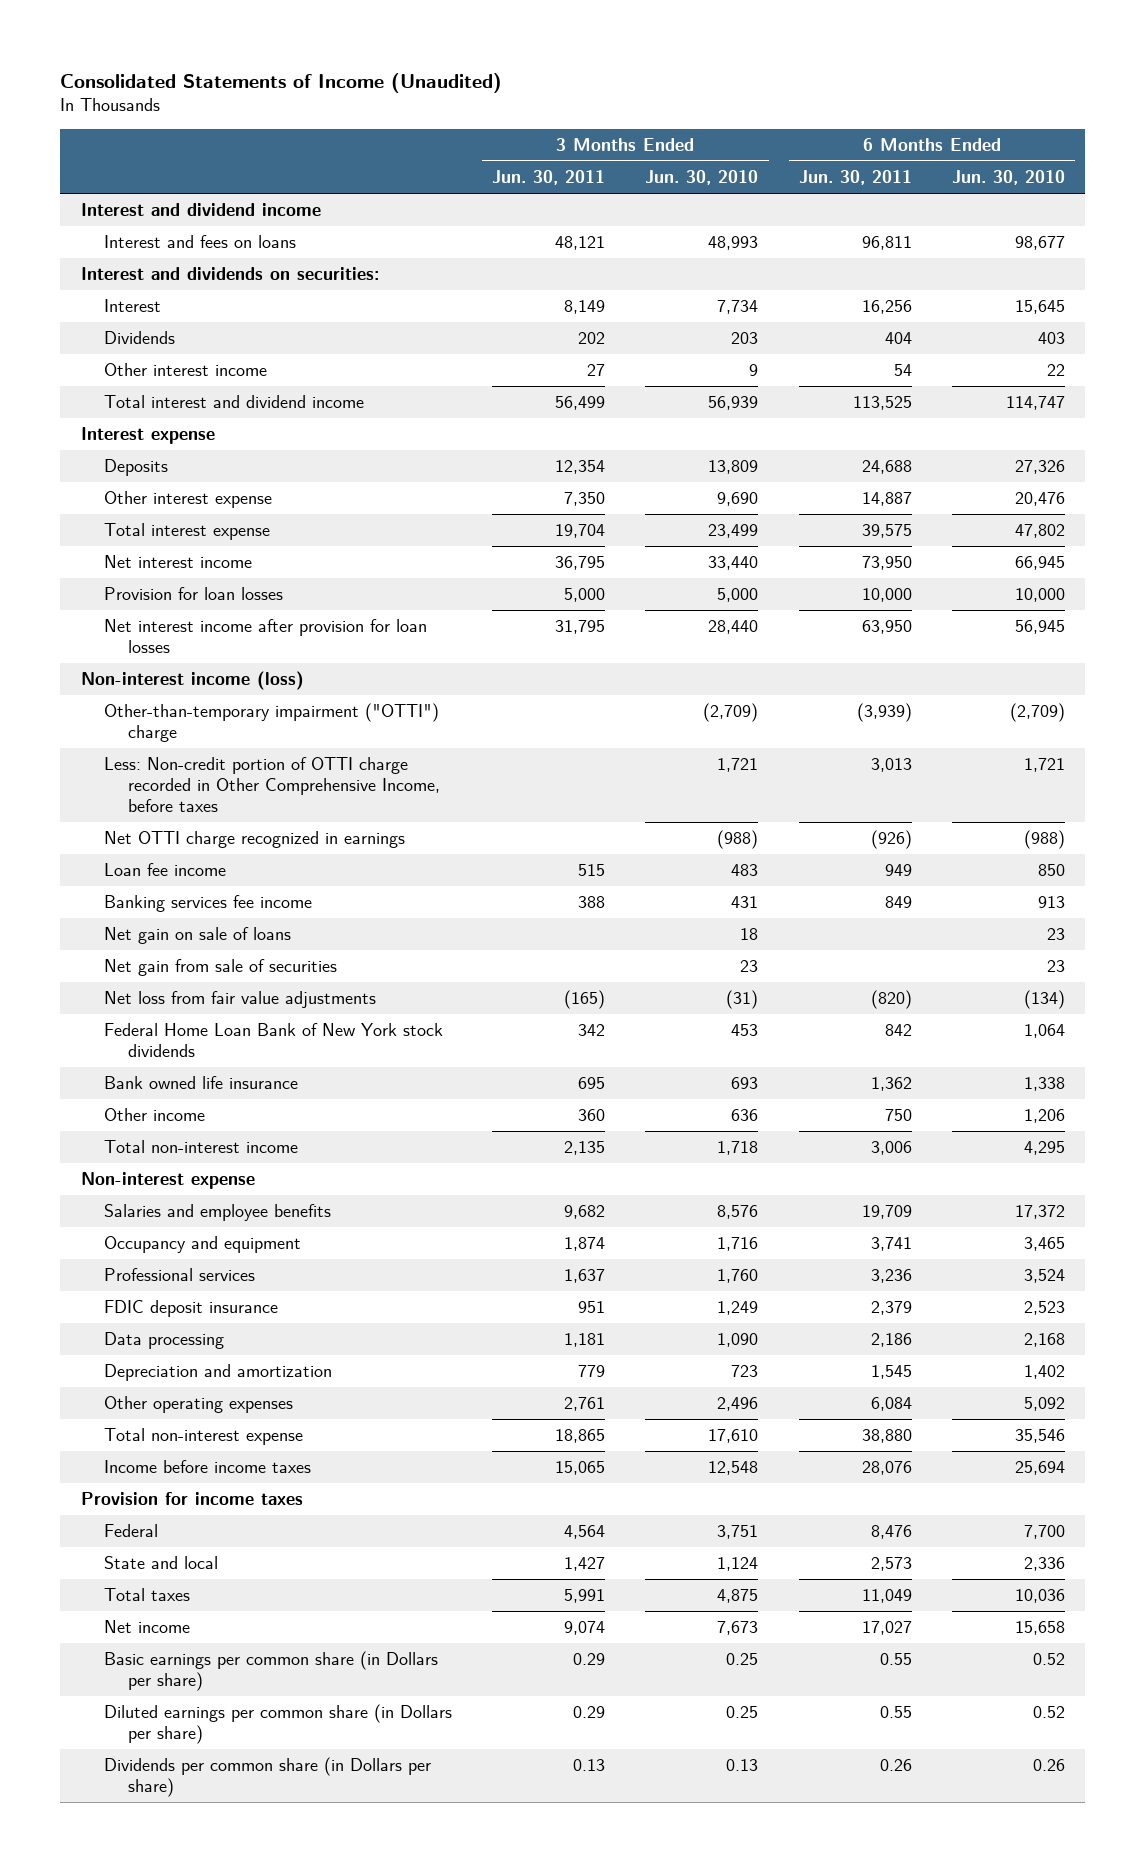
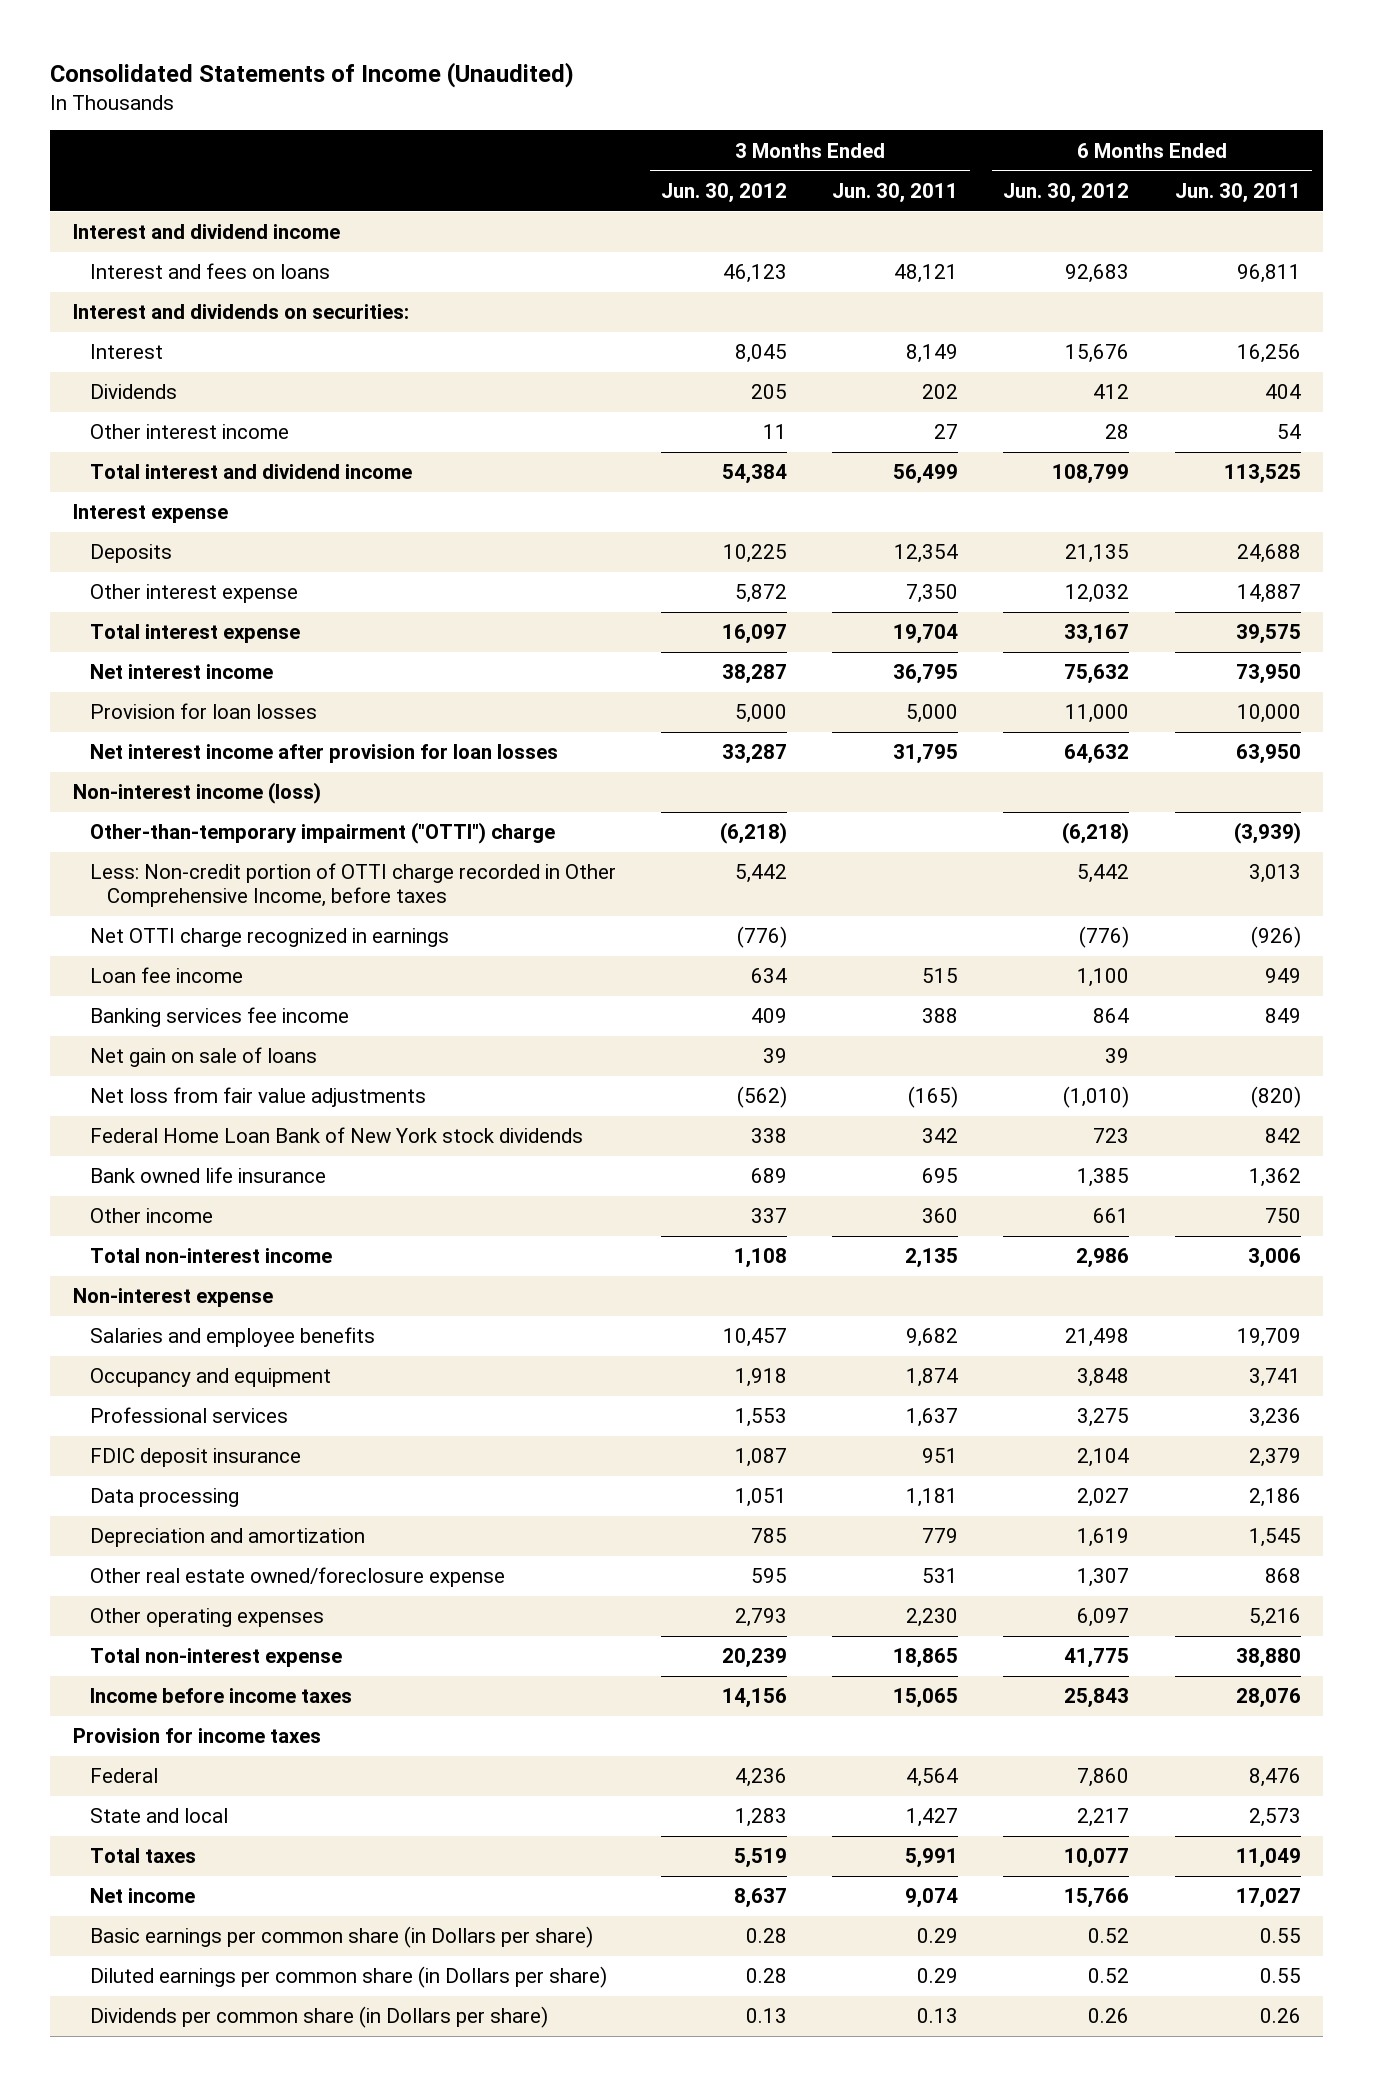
[645,170,759,186] Jun. 30, 2010 -> none
[951,170,1065,186] Jun. 30, 2010 -> none
none -> [660,182,787,203] Jun. 30, 2012
none -> [1003,182,1130,203] Jun. 30, 2012
[104,959,338,977] Net gain from sale of securities -> none
none -> [89,1567,505,1588] Other real estate owned/foreclosure expense
[564,1397,606,1412] 2,761 -> [906,1608,959,1628] 2,230
[870,1397,912,1412] 6,084 -> [1248,1608,1301,1628] 5,216

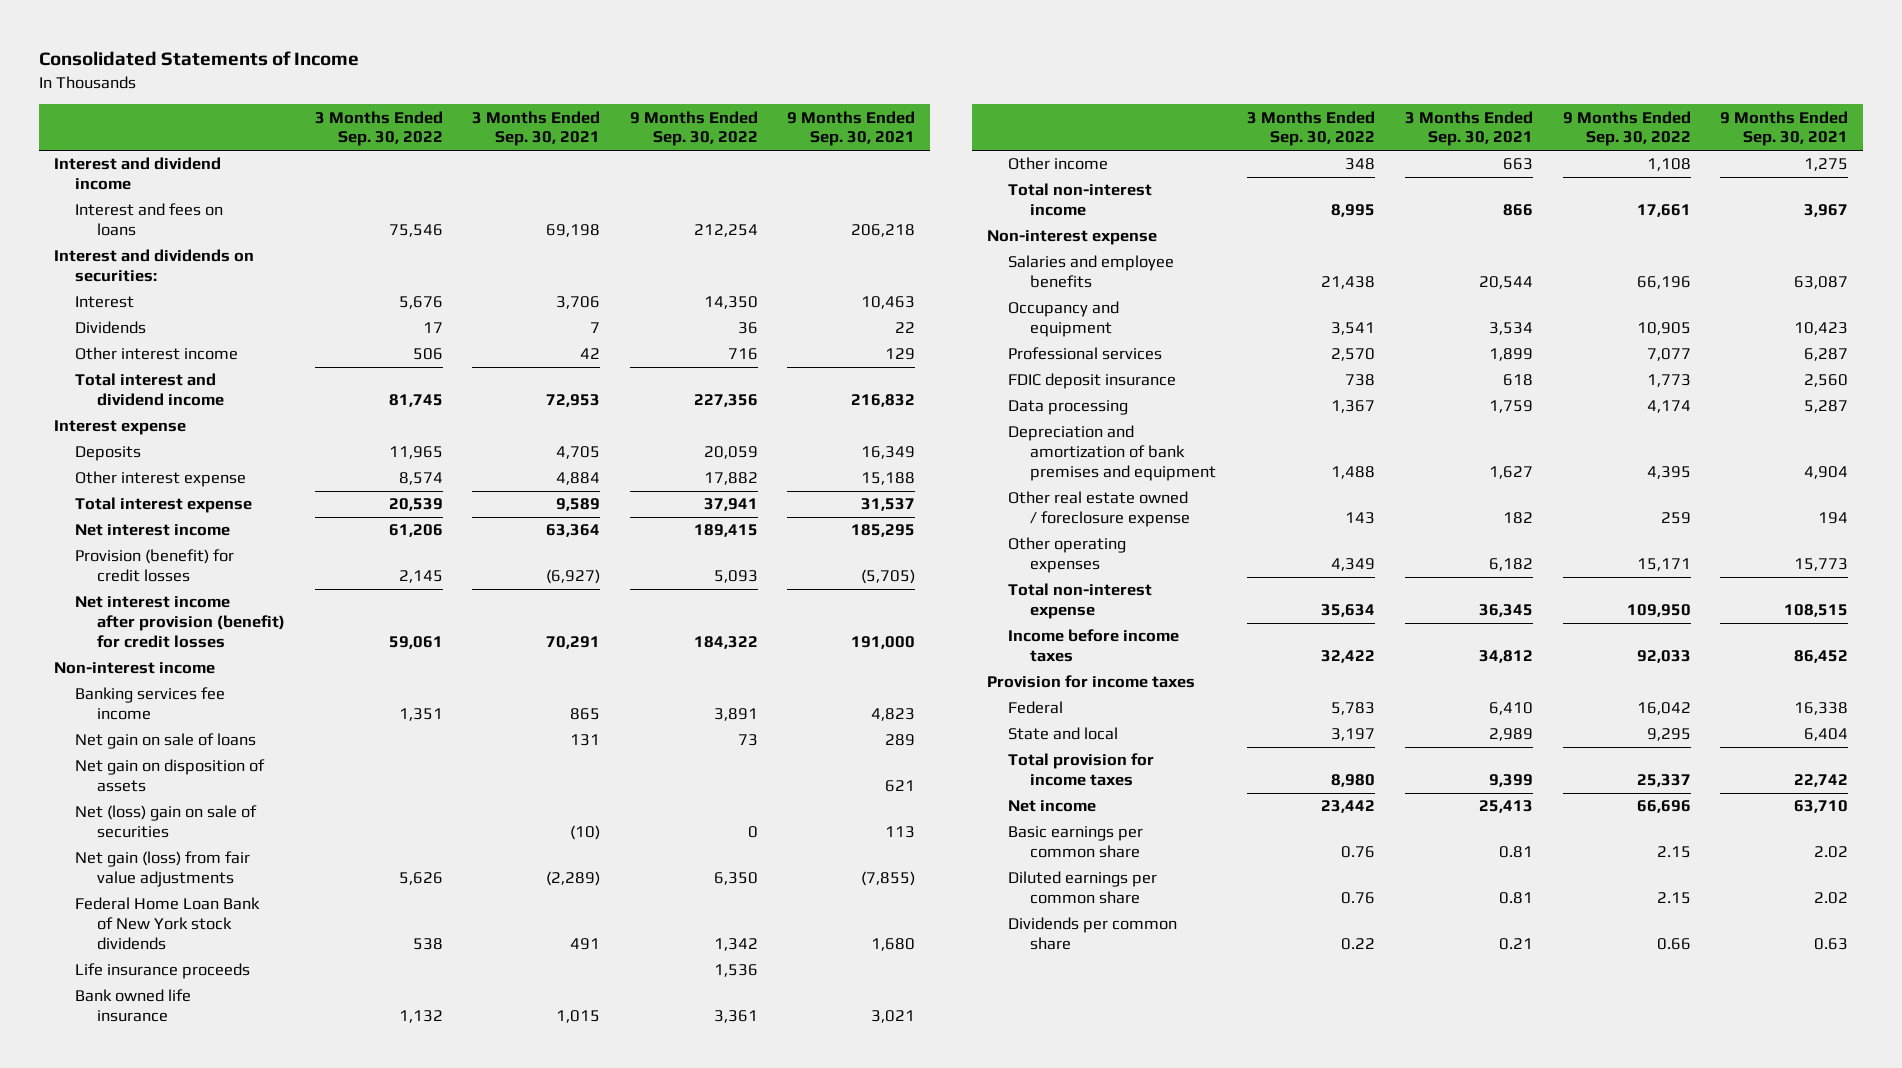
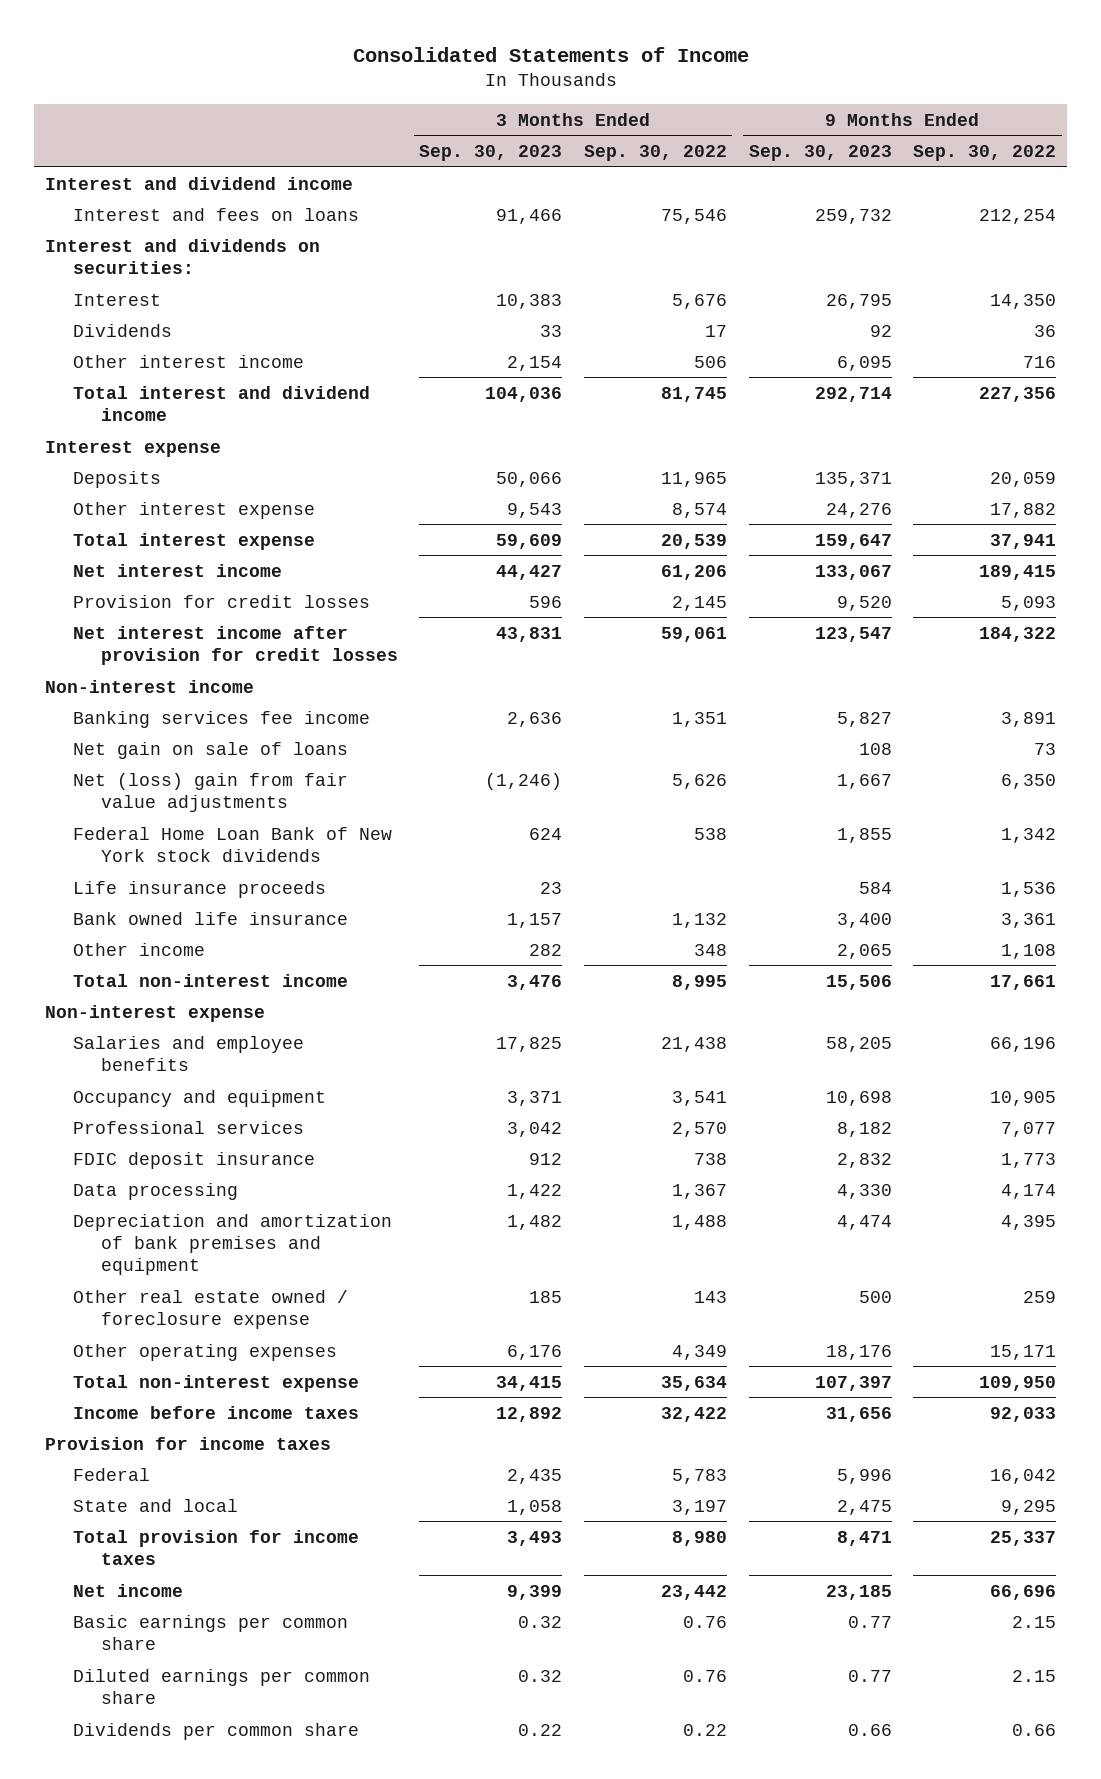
[472,110,601,147] 3 Months Ended Sep. 30, 2021 -> none
[787,110,916,147] 9 Months Ended Sep. 30, 2021 -> none
none -> [419,145,563,162] Sep. 30, 2023
none -> [748,145,892,162] Sep. 30, 2023
[75,549,235,583] Provision (benefit) for credit losses -> [72,594,370,608] Provision for credit losses
[75,596,286,648] Net interest income after provision (benefit) for credit losses -> [72,625,398,665] Net interest income after provision for credit losses
[75,759,266,793] Net gain on disposition of assets -> none
[75,805,258,839] Net (loss) gain on sale of securities -> none
[75,851,251,888] Net gain (loss) from fair value adjustments -> [72,772,348,812] Net (loss) gain from fair value adjustments

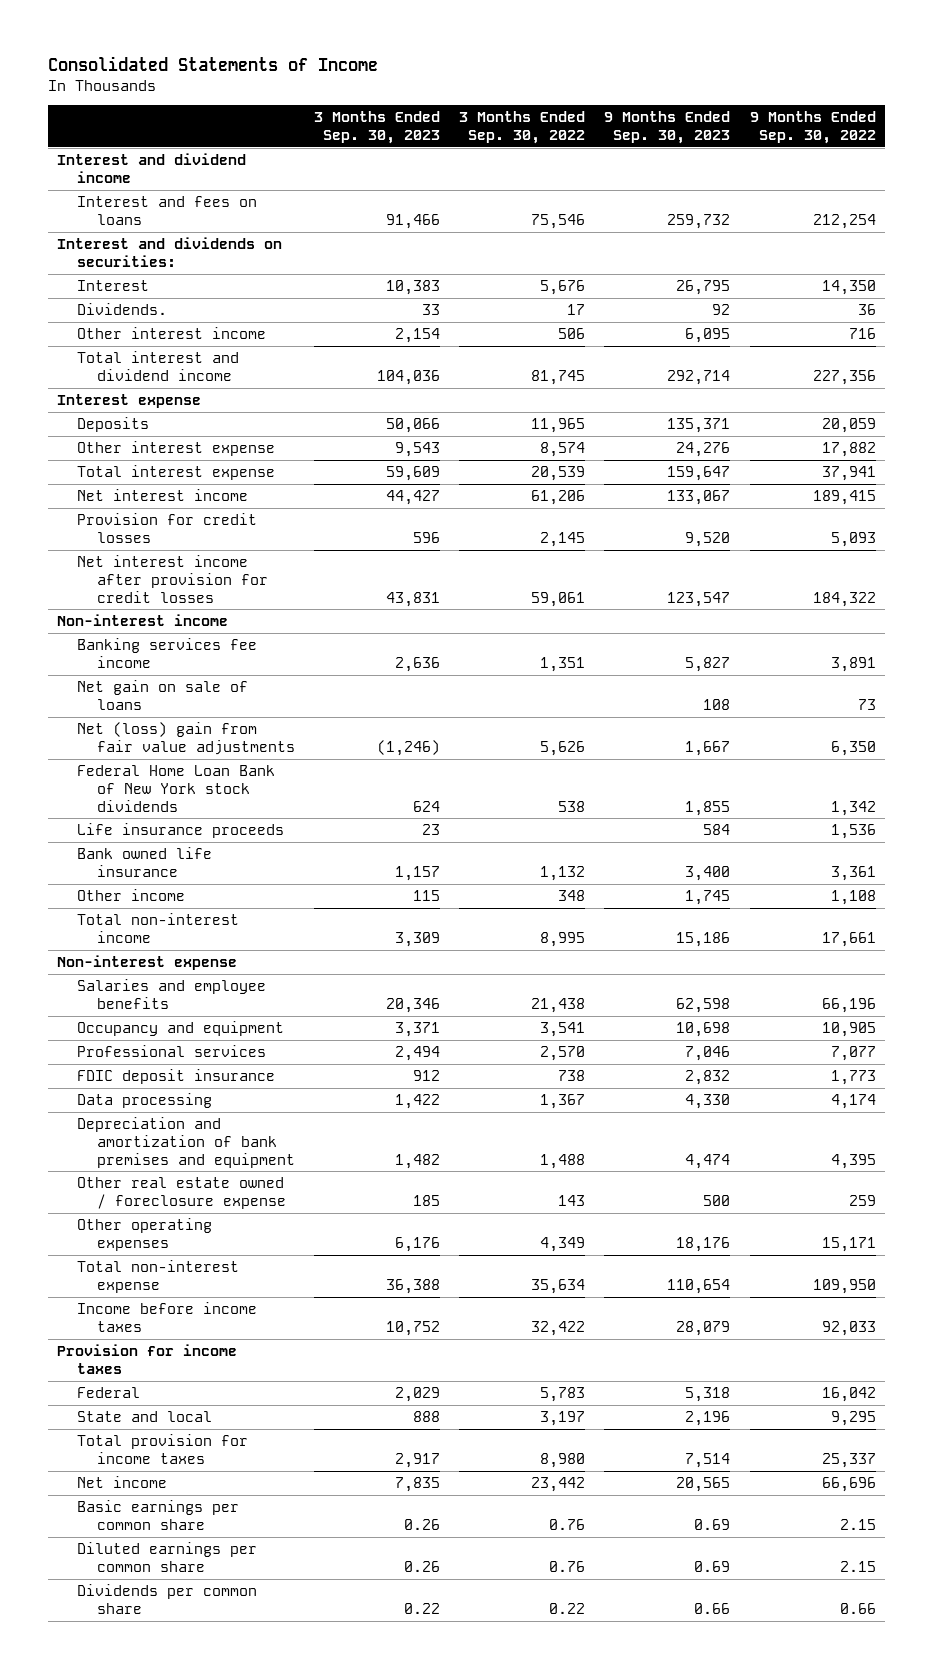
[72,323,172,337] Dividends -> [76,302,167,315] Dividends.
[529,943,563,956] 282 -> [412,889,440,901] 115
[836,943,892,959] 2,065 -> [685,889,731,905] 1,745
[507,974,563,990] 3,476 -> [394,931,440,947] 3,309
[825,974,892,990] 15,506 -> [676,931,731,947] 15,186
[496,1036,563,1052] 17,825 -> [385,997,440,1013] 20,346
[825,1036,892,1052] 58,205 -> [676,997,731,1013] 62,598
[507,1121,563,1137] 3,042 -> [394,1045,440,1061] 2,494
[836,1121,892,1137] 8,182 -> [685,1045,731,1061] 7,046
[496,1375,563,1391] 34,415 -> [385,1278,440,1294] 36,388
[814,1375,892,1391] 107,397 -> [667,1278,731,1294] 110,654
[496,1406,563,1422] 12,892 -> [385,1320,440,1336] 10,752
[825,1406,892,1422] 31,656 -> [676,1320,731,1336] 28,079
[507,1468,563,1484] 2,435 -> [394,1386,440,1402] 2,029
[836,1468,892,1484] 5,996 -> [685,1386,731,1402] 5,318
[507,1499,563,1515] 1,058 -> [412,1410,440,1422] 888
[836,1499,892,1515] 2,475 -> [685,1410,731,1426] 2,196
[507,1530,563,1546] 3,493 -> [394,1452,440,1468] 2,917
[836,1530,892,1546] 8,471 -> [685,1452,731,1468] 7,514
[507,1584,563,1600] 9,399 -> [394,1476,440,1492] 7,835
[825,1584,892,1600] 23,185 -> [676,1476,731,1492] 20,565
[518,1615,563,1628] 0.32 -> [403,1518,440,1530] 0.26
[847,1615,892,1628] 0.77 -> [694,1518,731,1530] 0.69
[518,1669,563,1682] 0.32 -> [403,1560,440,1572] 0.26
[847,1669,892,1682] 0.77 -> [694,1560,731,1572] 0.69

